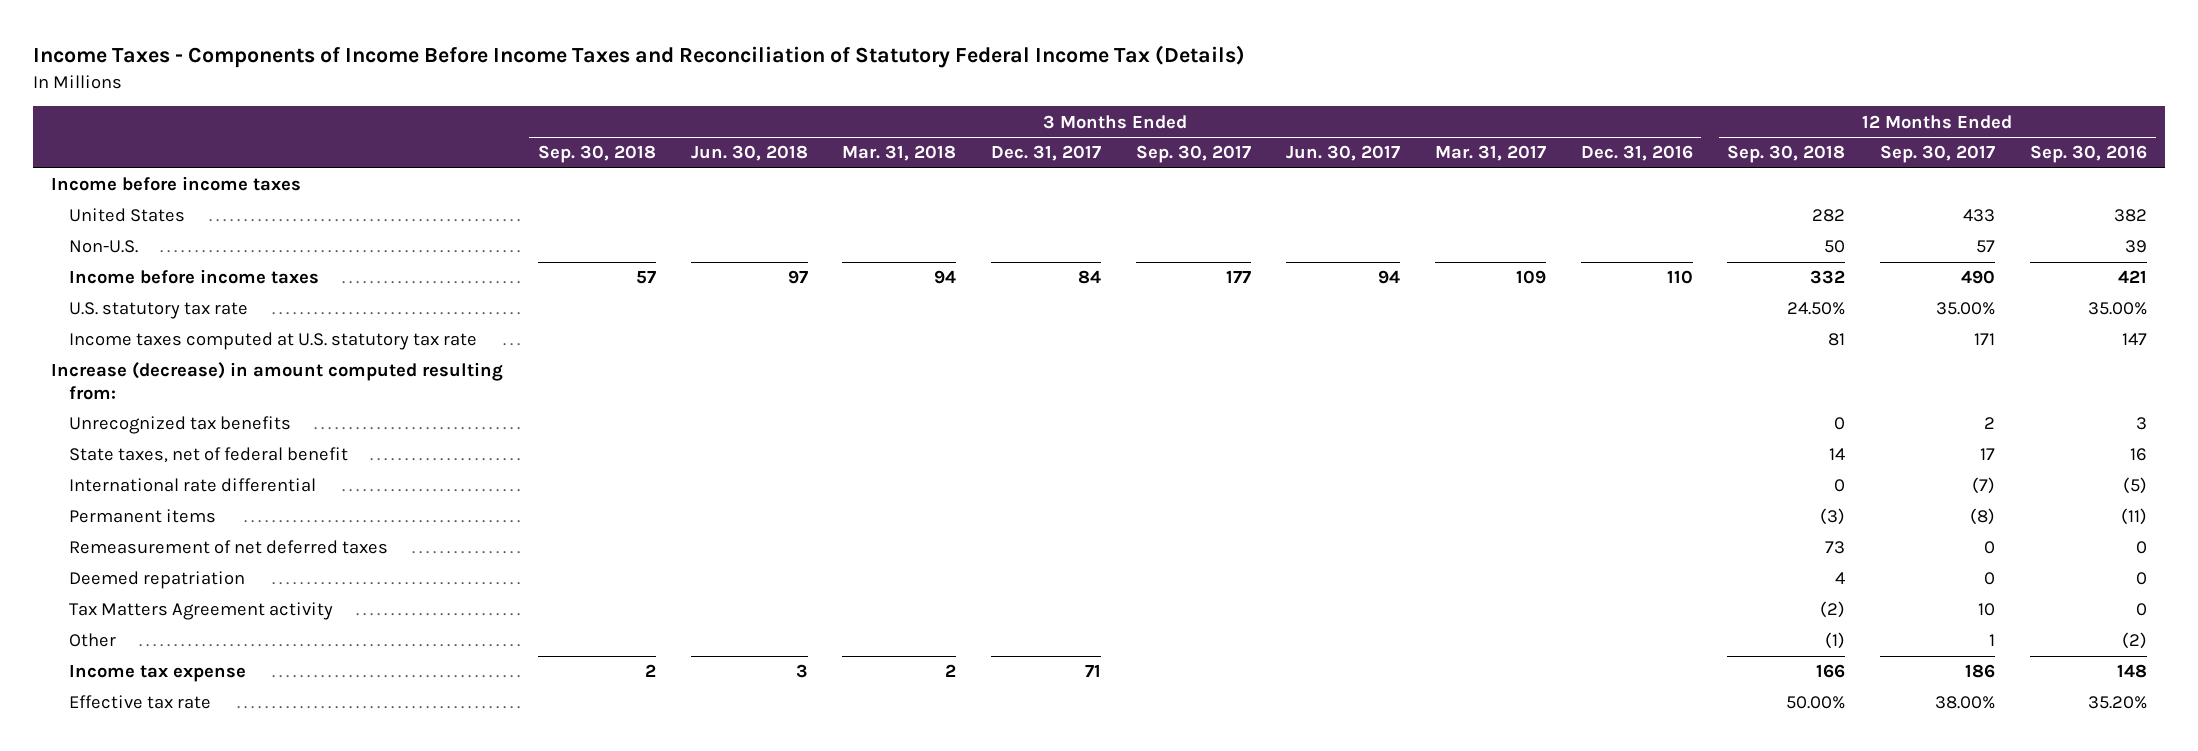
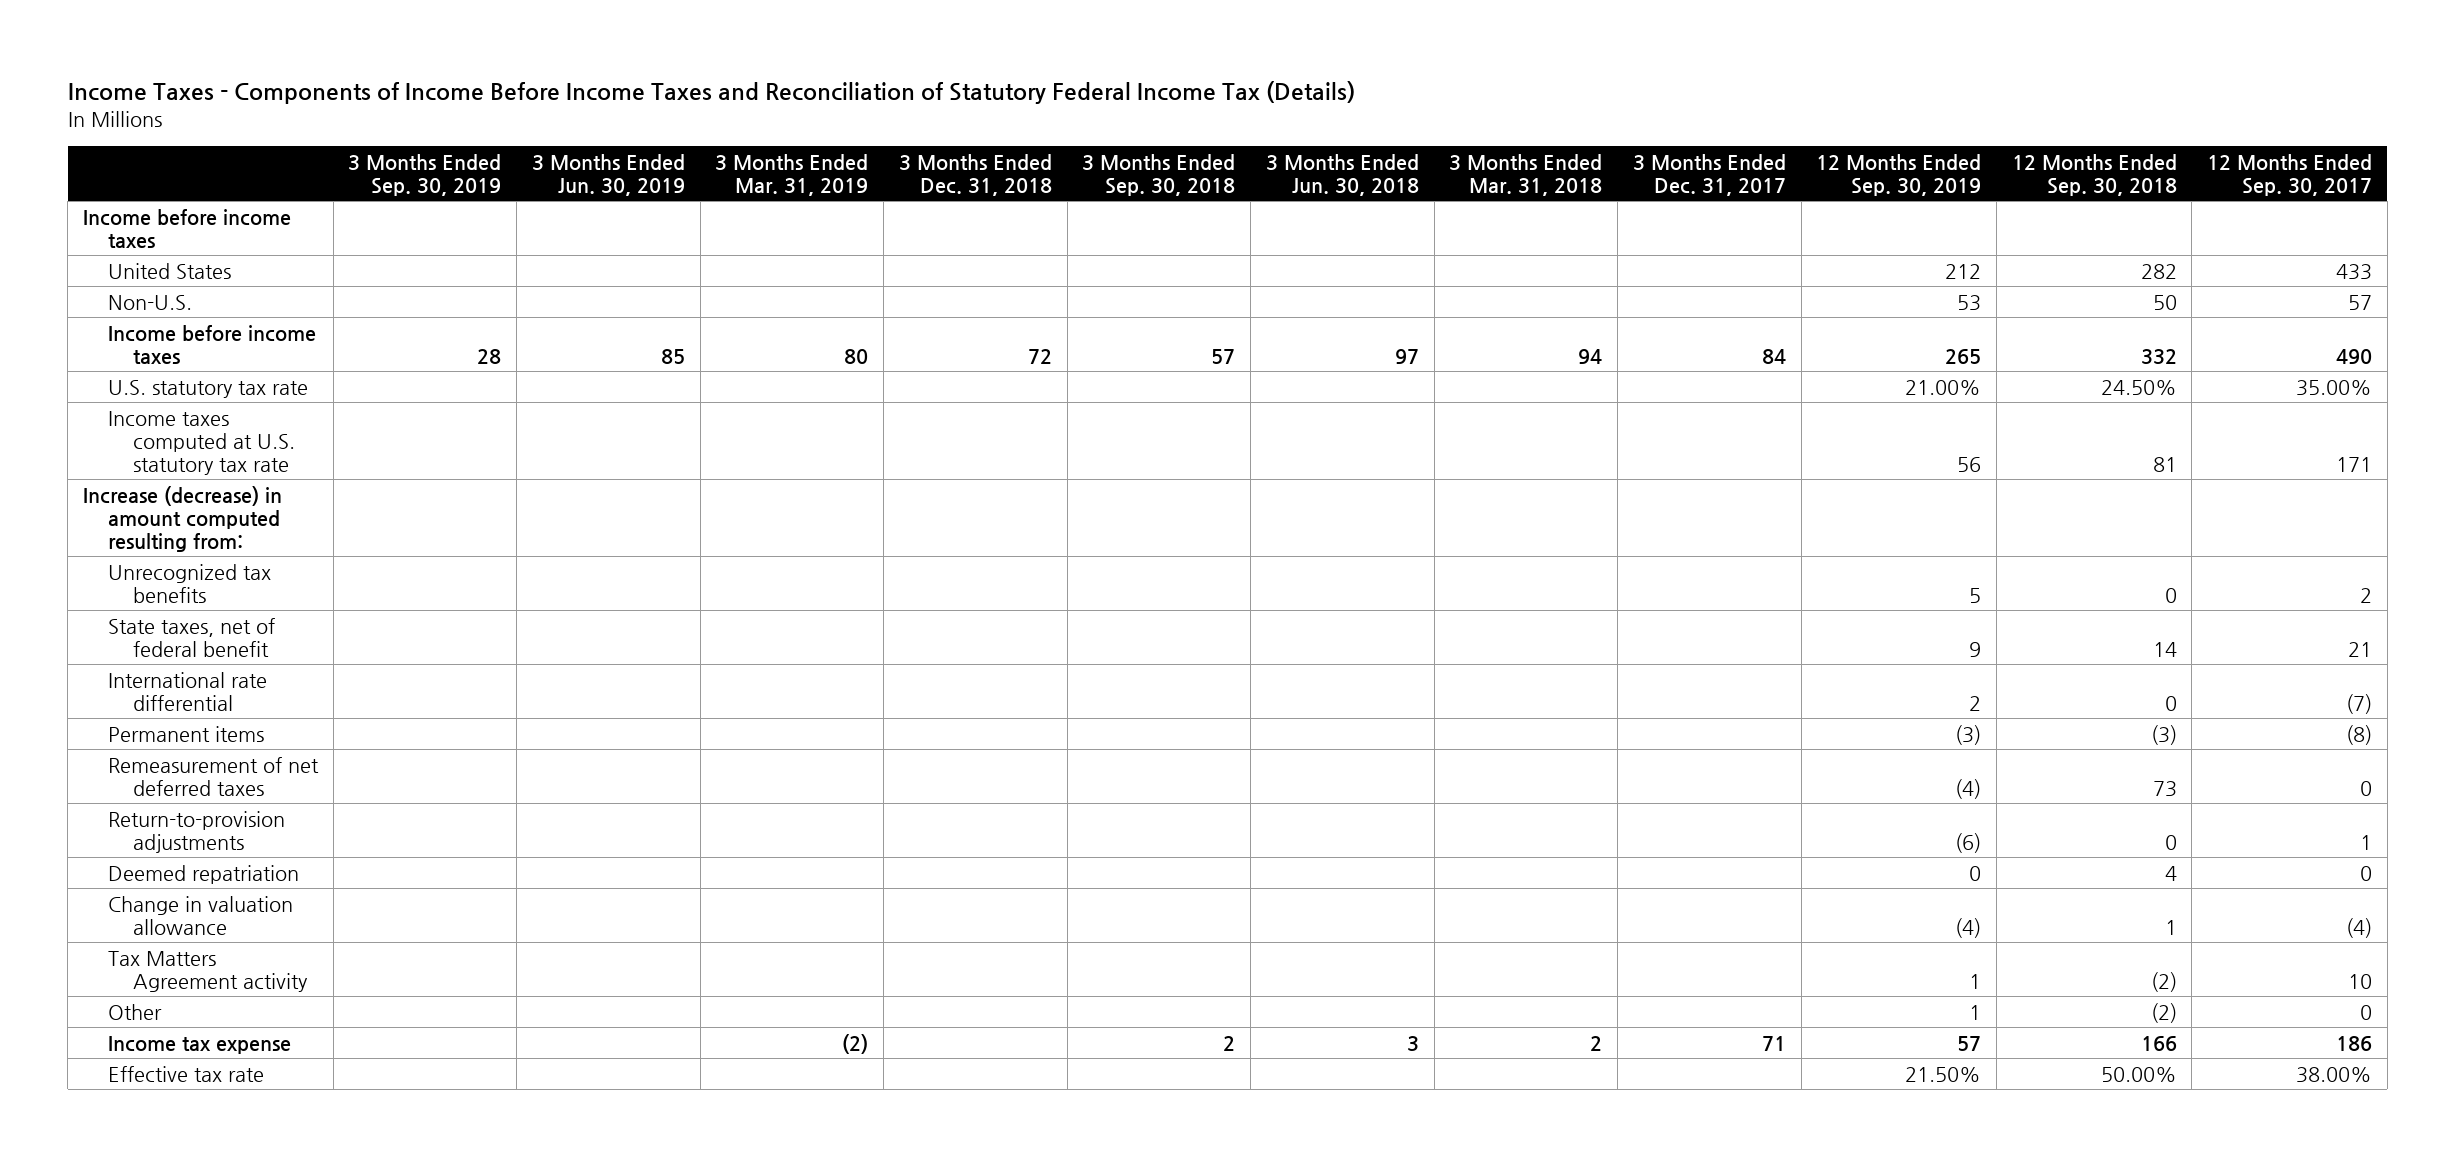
[1136,145,1252,164] Sep. 30, 2017 -> none
[1285,145,1400,162] Jun. 30, 2017 -> none
[1434,145,1546,162] Mar. 31, 2017 -> none
[1580,145,1693,162] Dec. 31, 2016 -> none
[2030,145,2148,164] Sep. 30, 2016 -> none
none -> [348,153,502,196] 3 Months Ended Sep. 30, 2019
none -> [531,153,685,196] 3 Months Ended Jun. 30, 2019
none -> [715,153,869,196] 3 Months Ended Mar. 31, 2019
none -> [898,153,1052,196] 3 Months Ended Dec. 31, 2018
none -> [1816,153,1982,196] 12 Months Ended Sep. 30, 2019
[1980,448,1996,461] 17 -> [2348,641,2373,657] 21
none -> [108,810,286,853] Return-to-provision adjustments
none -> [108,895,294,935] Change in valuation allowance
[1825,632,1846,650] (1) -> [2150,1002,2177,1023] (2)
[1989,634,1996,647] 1 -> [2360,1004,2373,1020] 0

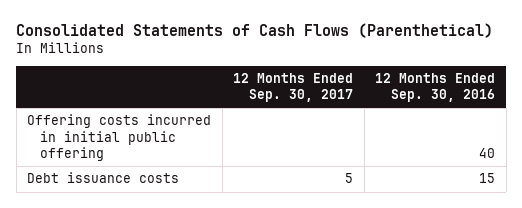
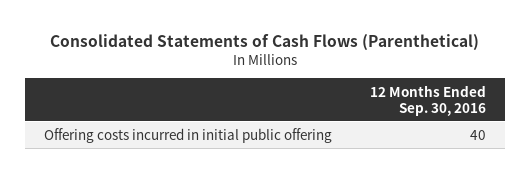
[233,72,354,103] 12 Months Ended Sep. 30, 2017 -> none
[27,172,180,184] Debt issuance costs -> none

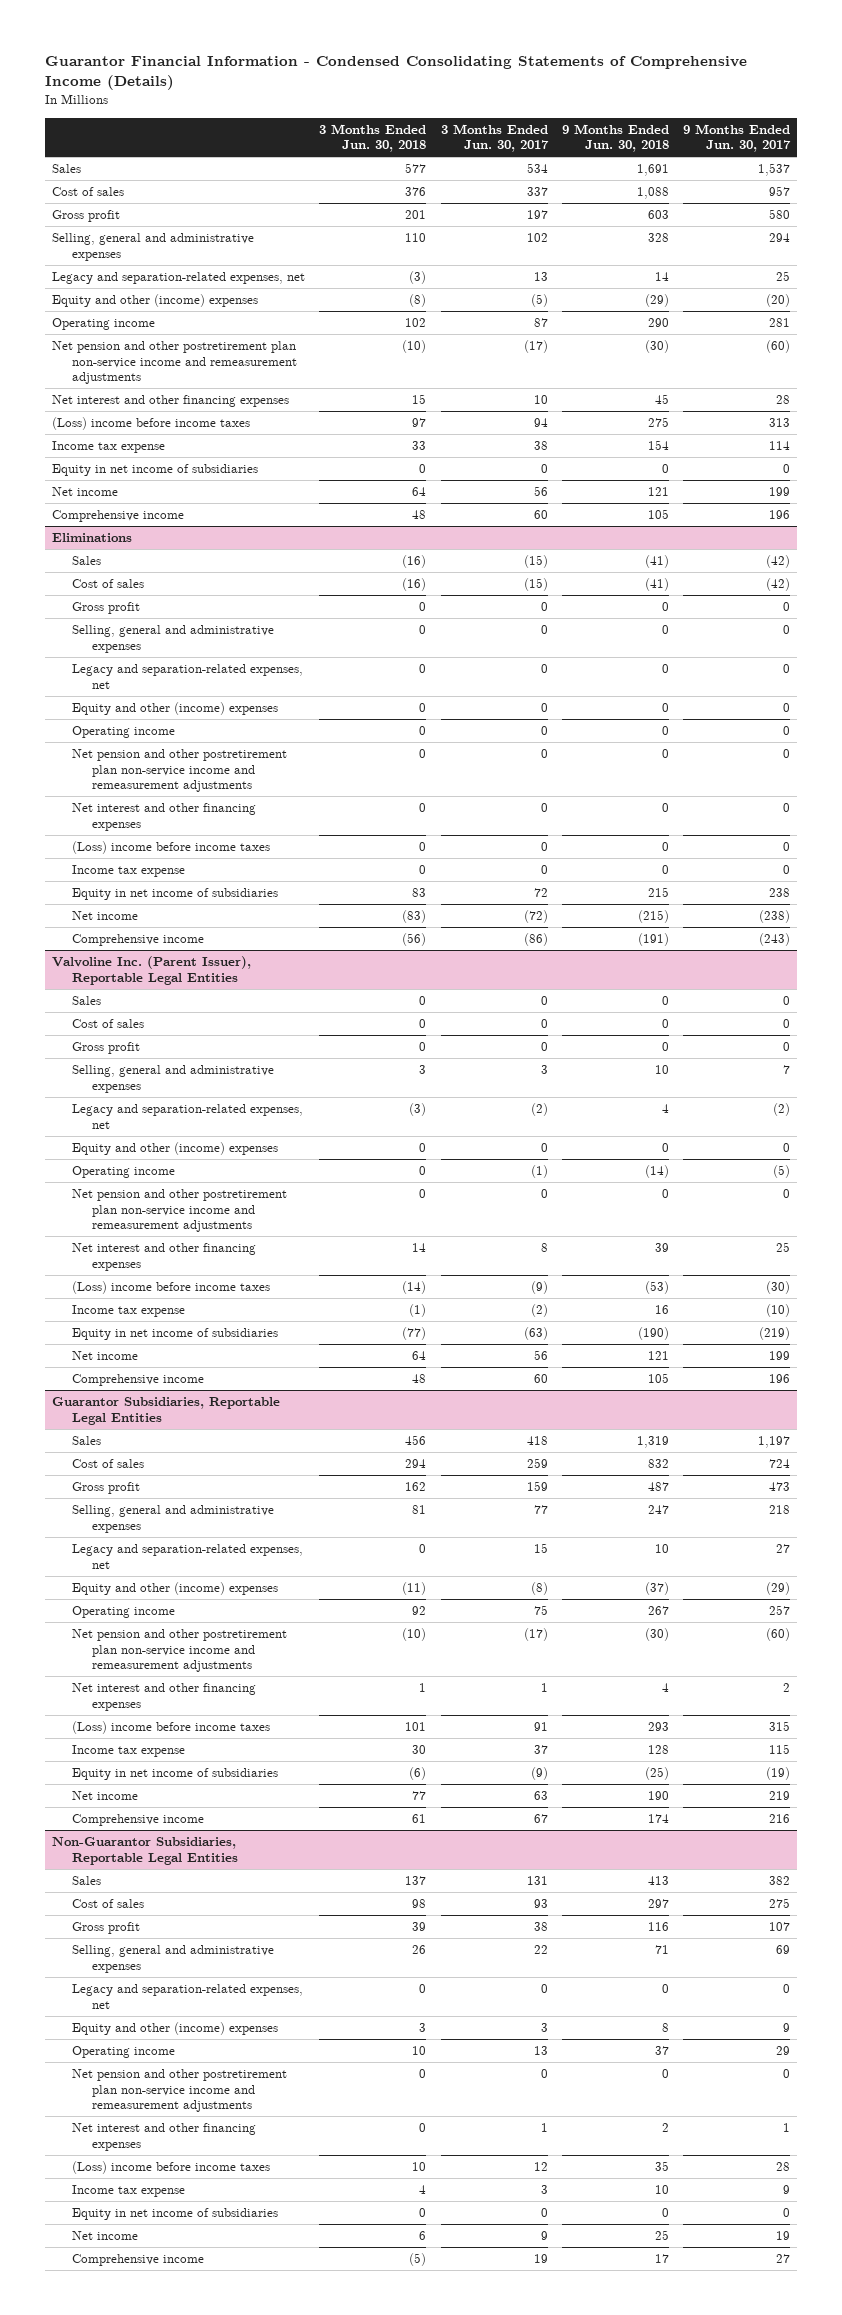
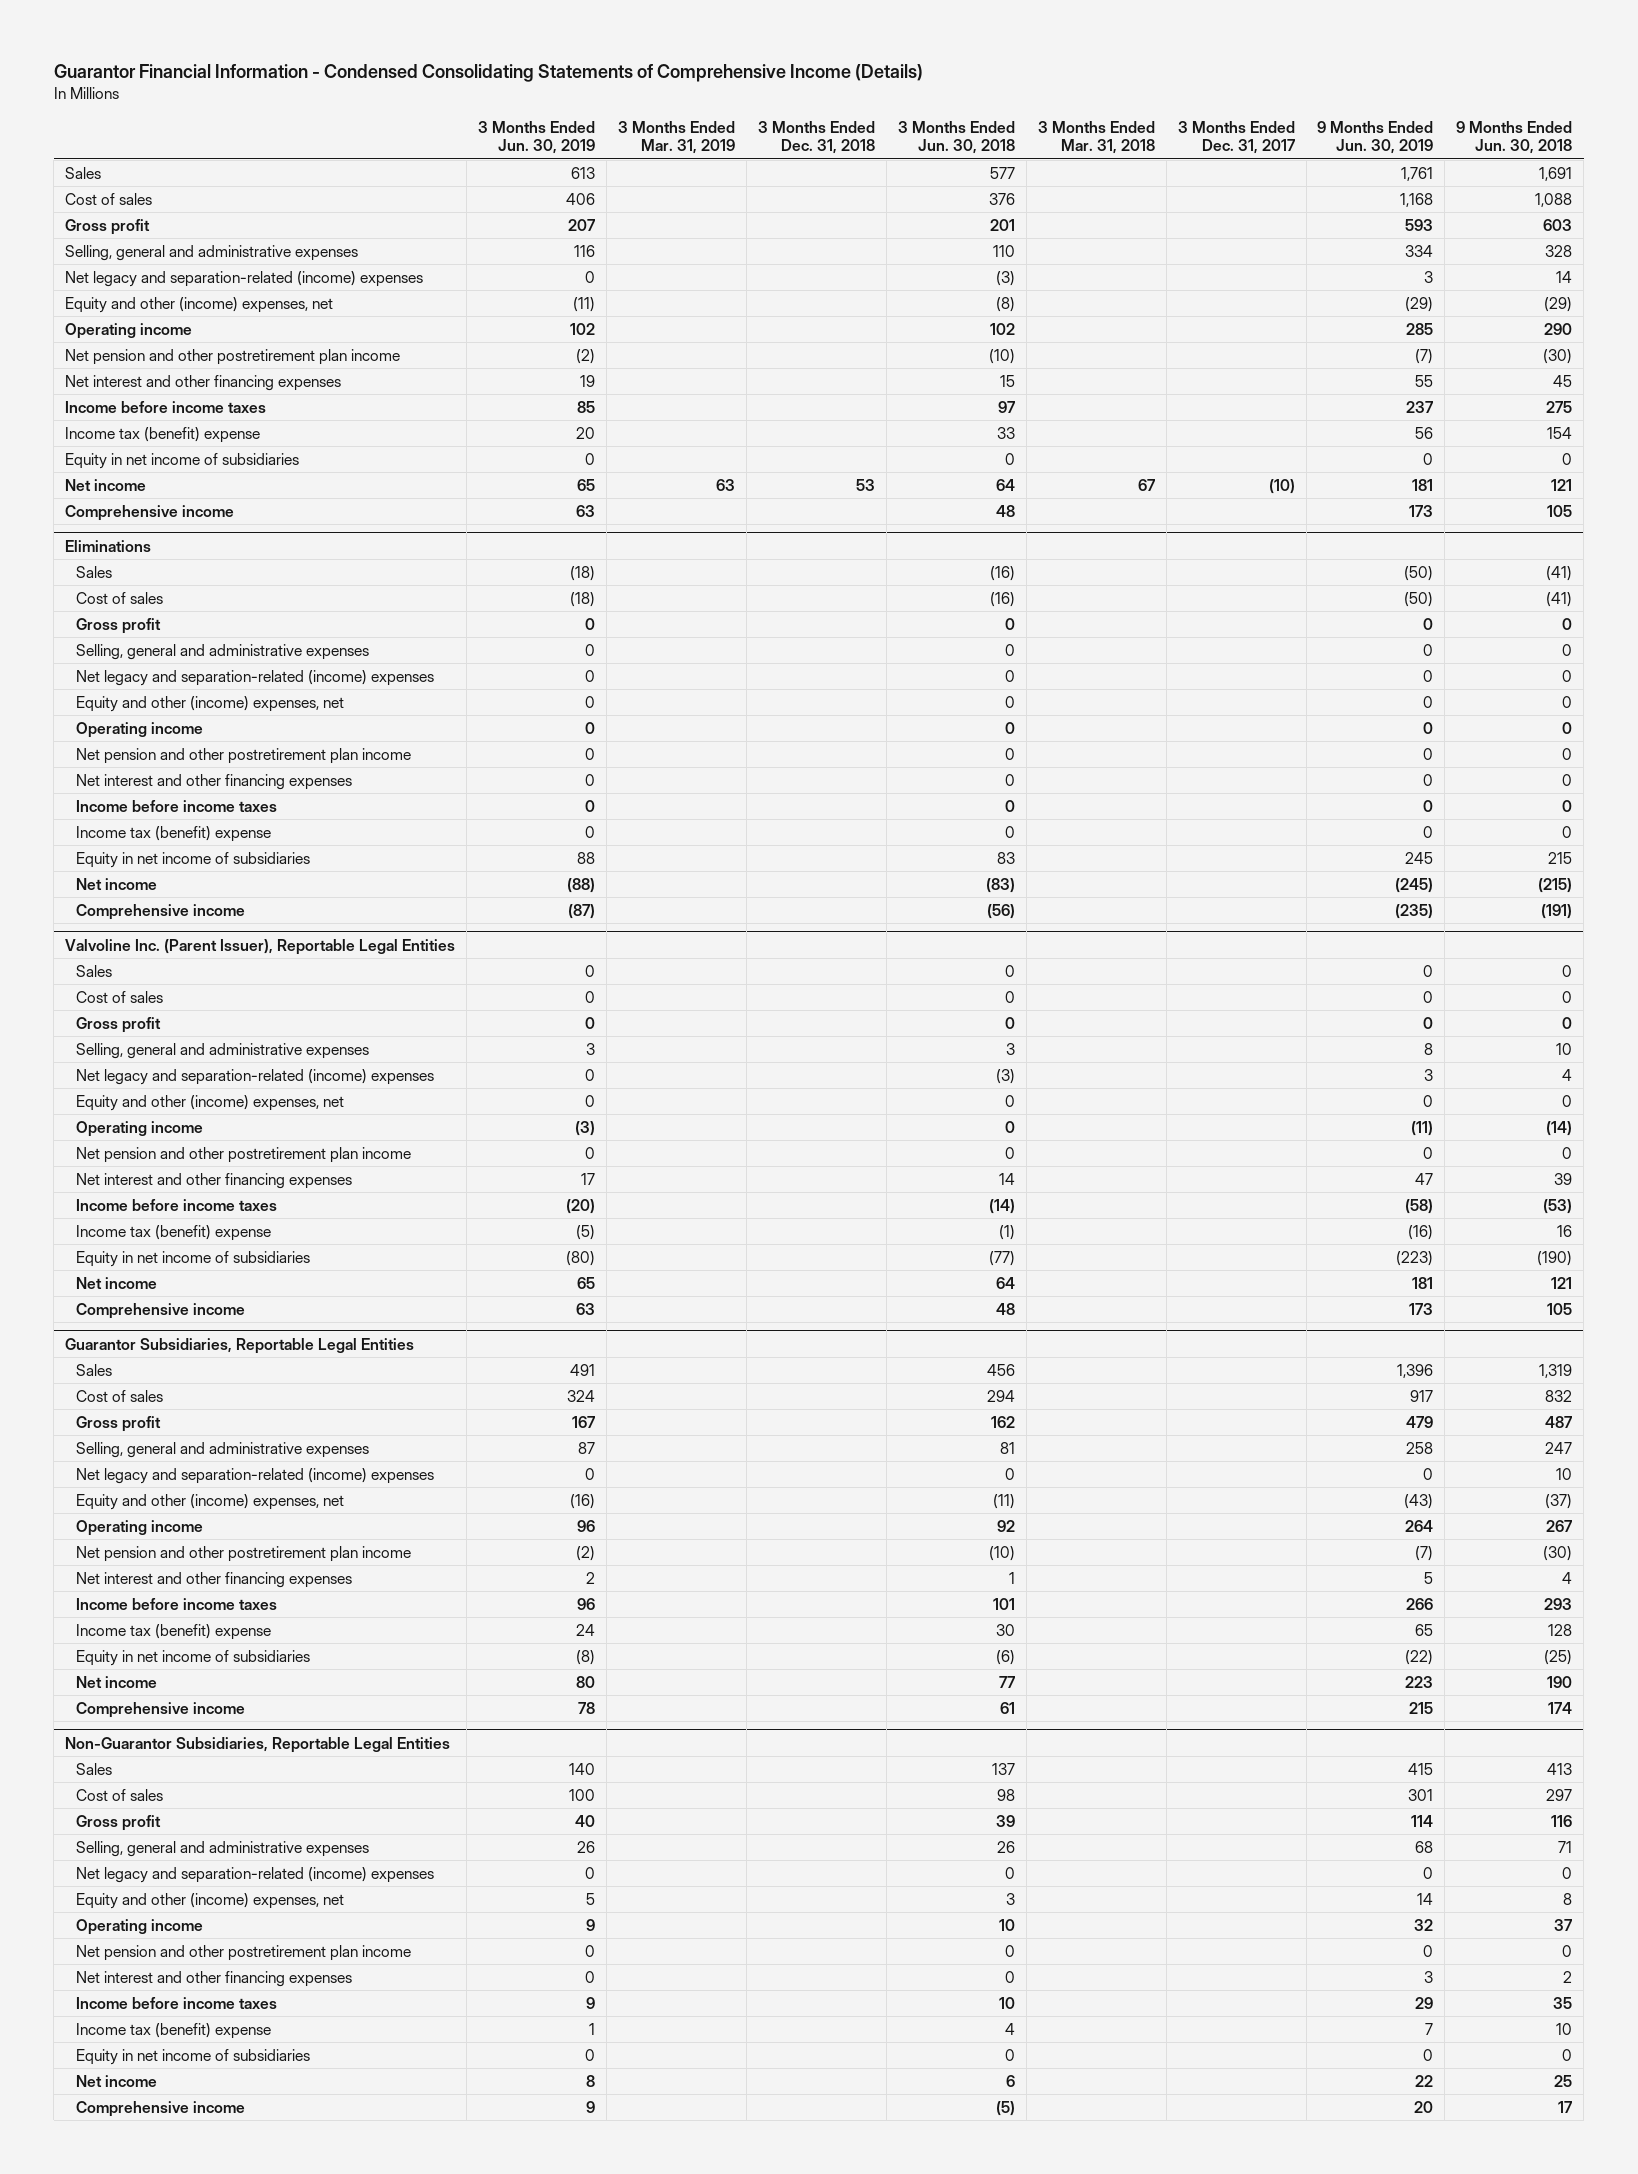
[440,123,549,153] 3 Months Ended Jun. 30, 2017 -> none
[682,123,791,153] 9 Months Ended Jun. 30, 2017 -> none
none -> [478,121,596,155] 3 Months Ended Jun. 30, 2019
none -> [618,121,736,155] 3 Months Ended Mar. 31, 2019
none -> [757,121,875,155] 3 Months Ended Dec. 31, 2018
none -> [1037,121,1155,155] 3 Months Ended Mar. 31, 2018
none -> [1177,121,1295,155] 3 Months Ended Dec. 31, 2017
none -> [1317,121,1434,155] 9 Months Ended Jun. 30, 2019
[52,272,306,285] Legacy and separation-related expenses, net -> [65,270,424,287] Net legacy and separation-related (income) expenses
[52,294,259,308] Equity and other (income) expenses -> [65,296,334,313] Equity and other (income) expenses, net
[52,341,298,385] Net pension and other postretirement plan non-service income and remeasurement adjustments -> [65,348,401,365] Net pension and other postretirement plan income
[52,417,251,431] (Loss) income before income taxes -> [65,400,267,413] Income before income taxes
[52,441,166,454] Income tax expense -> [65,426,261,443] Income tax (benefit) expense
[72,664,304,689] Legacy and separation-related expenses, net -> [76,669,435,686] Net legacy and separation-related (income) expenses
[72,702,279,716] Equity and other (income) expenses -> [76,695,345,712] Equity and other (income) expenses, net
[72,749,288,793] Net pension and other postretirement plan non-service income and remeasurement adjustments -> [76,747,412,764] Net pension and other postretirement plan income
[72,841,271,855] (Loss) income before income taxes -> [76,799,278,812] Income before income taxes
[72,865,186,878] Income tax expense -> [76,825,272,842] Income tax (benefit) expense
[72,1104,304,1129] Legacy and separation-related expenses, net -> [76,1068,435,1085] Net legacy and separation-related (income) expenses
[72,1142,279,1156] Equity and other (income) expenses -> [76,1094,345,1111] Equity and other (income) expenses, net
[72,1189,288,1233] Net pension and other postretirement plan non-service income and remeasurement adjustments -> [76,1146,412,1163] Net pension and other postretirement plan income
[72,1281,271,1295] (Loss) income before income taxes -> [76,1198,278,1211] Income before income taxes
[72,1305,186,1318] Income tax expense -> [76,1224,272,1241] Income tax (benefit) expense
[72,1544,304,1569] Legacy and separation-related expenses, net -> [76,1467,435,1484] Net legacy and separation-related (income) expenses
[72,1582,279,1596] Equity and other (income) expenses -> [76,1493,345,1510] Equity and other (income) expenses, net
[72,1629,288,1673] Net pension and other postretirement plan non-service income and remeasurement adjustments -> [76,1545,412,1562] Net pension and other postretirement plan income
[72,1721,271,1735] (Loss) income before income taxes -> [76,1597,278,1610] Income before income taxes
[72,1745,186,1758] Income tax expense -> [76,1623,272,1640] Income tax (benefit) expense
[72,1984,304,2009] Legacy and separation-related expenses, net -> [76,1866,435,1883] Net legacy and separation-related (income) expenses
[72,2022,279,2036] Equity and other (income) expenses -> [76,1892,345,1909] Equity and other (income) expenses, net
[72,2069,288,2113] Net pension and other postretirement plan non-service income and remeasurement adjustments -> [76,1944,412,1961] Net pension and other postretirement plan income
[72,2161,271,2175] (Loss) income before income taxes -> [76,1996,278,2009] Income before income taxes
[72,2185,186,2198] Income tax expense -> [76,2022,272,2039] Income tax (benefit) expense

